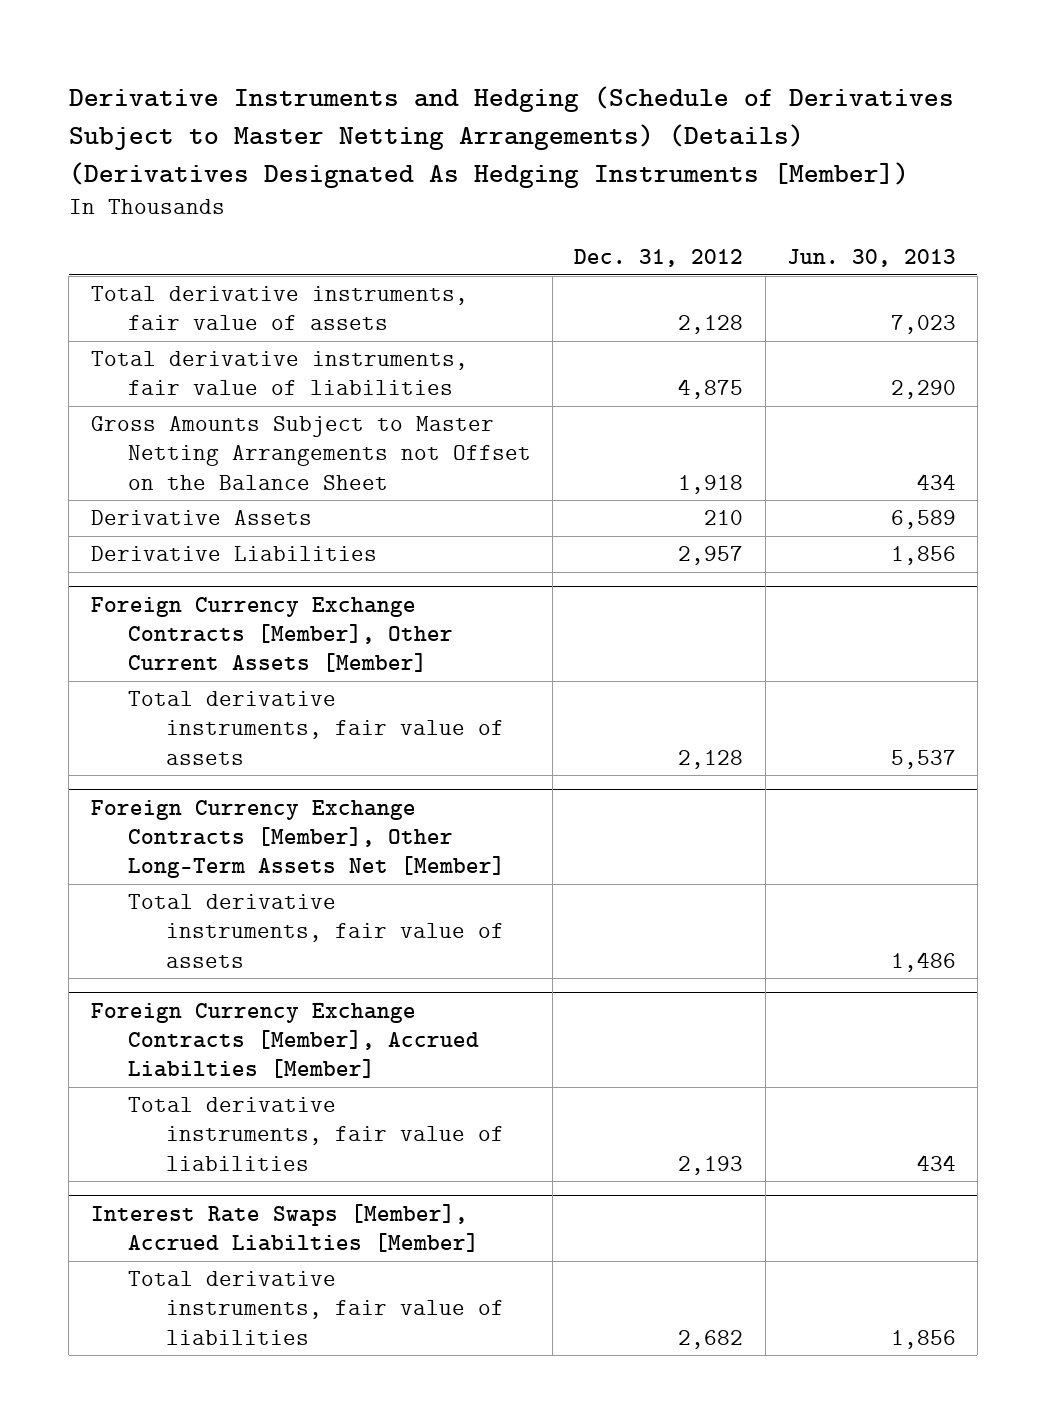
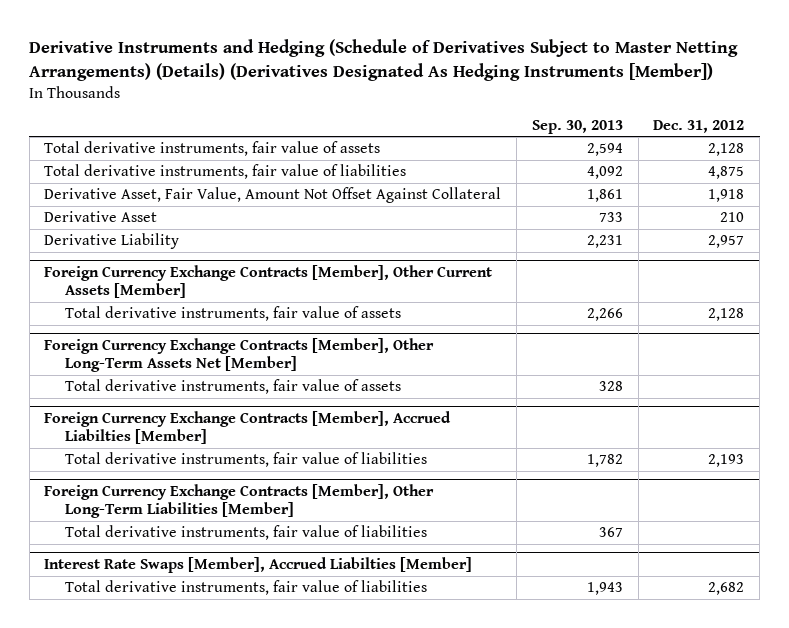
[786,248,956,267] Jun. 30, 2013 -> none
none -> [531,119,623,134] Sep. 30, 2013
[90,416,532,490] Gross Amounts Subject to Master Netting Arrangements not Offset on the Balance Sheet -> [44,187,502,204] Derivative Asset, Fair Value, Amount Not Offset Against Collateral
[90,510,312,526] Derivative Assets -> [44,211,158,223] Derivative Asset
[90,546,377,562] Derivative Liabilities -> [44,233,180,250] Derivative Liability
none -> [44,484,435,519] Foreign Currency Exchange Contracts [Member], Other Long-Term Liabilities [Member]
none -> [65,525,428,541] Total derivative instruments, fair value of liabilities

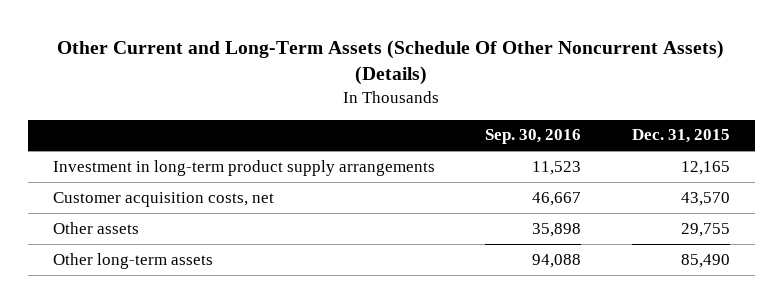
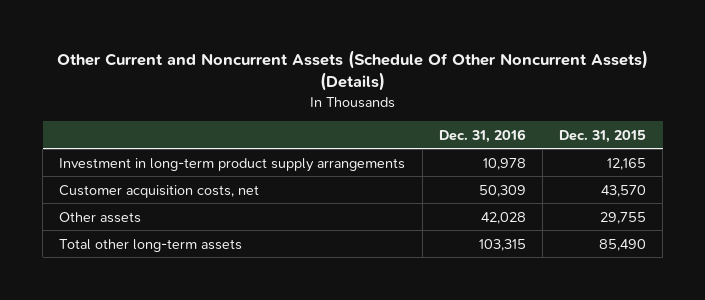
[57,40,725,86] Other Current and Long-Term Assets (Schedule Of Other Noncurrent Assets) (Details) -> [56,50,648,92] Other Current and Noncurrent Assets (Schedule Of Other Noncurrent Assets) (Details)
[485,129,582,145] Sep. 30, 2016 -> none
none -> [438,128,526,143] Dec. 31, 2016
[53,252,214,269] Other long-term assets -> [59,238,243,252] Total other long-term assets

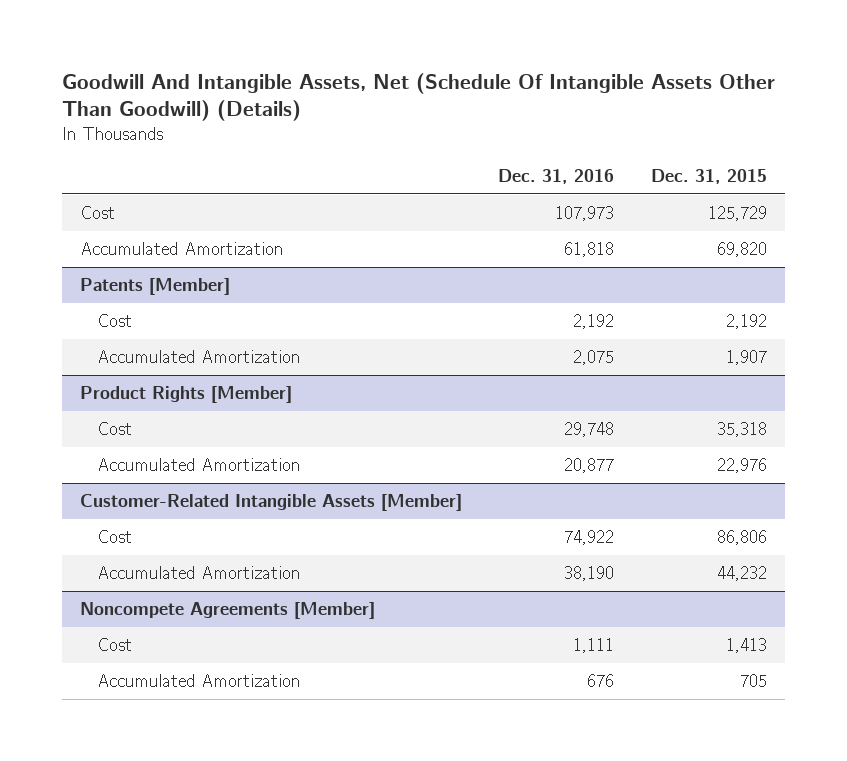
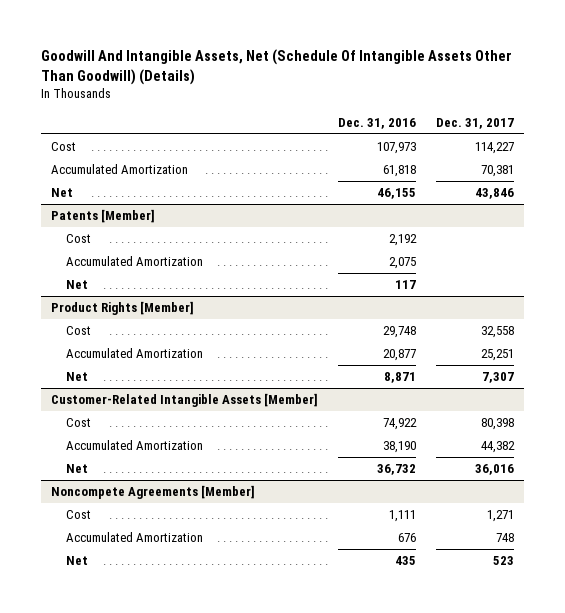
[650,168,767,184] Dec. 31, 2015 -> none
none -> [436,117,515,129] Dec. 31, 2017
none -> [51,188,74,198] Net
none -> [66,280,89,290] Net
none -> [66,372,89,382] Net
none -> [66,464,89,474] Net
none -> [66,556,89,566] Net

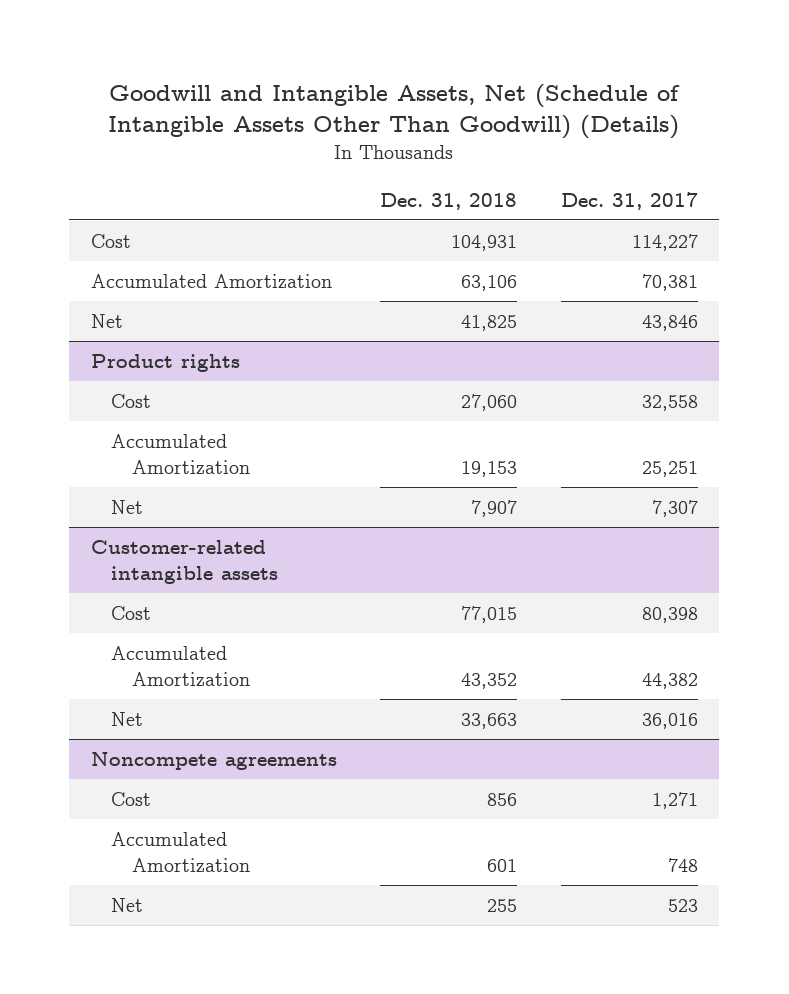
[41,48,513,85] Goodwill And Intangible Assets, Net (Schedule Of Intangible Assets Other Than Goodwill) (Details) -> [108,83,681,140] Goodwill and Intangible Assets, Net (Schedule of Intangible Assets Other Than Goodwill) (Details)
[338,117,417,129] Dec. 31, 2016 -> none
none -> [380,192,518,210] Dec. 31, 2018
[51,209,156,224] Patents [Member] -> none
[66,234,92,244] Cost -> none
[66,256,204,267] Accumulated Amortization -> none
[66,280,89,290] Net -> none
[51,301,195,316] Product Rights [Member] -> [91,353,241,372] Product rights
[51,393,319,408] Customer-Related Intangible Assets [Member] -> [91,539,279,584] Customer-related intangible assets
[51,485,256,500] Noncompete Agreements [Member] -> [91,751,338,770] Noncompete agreements

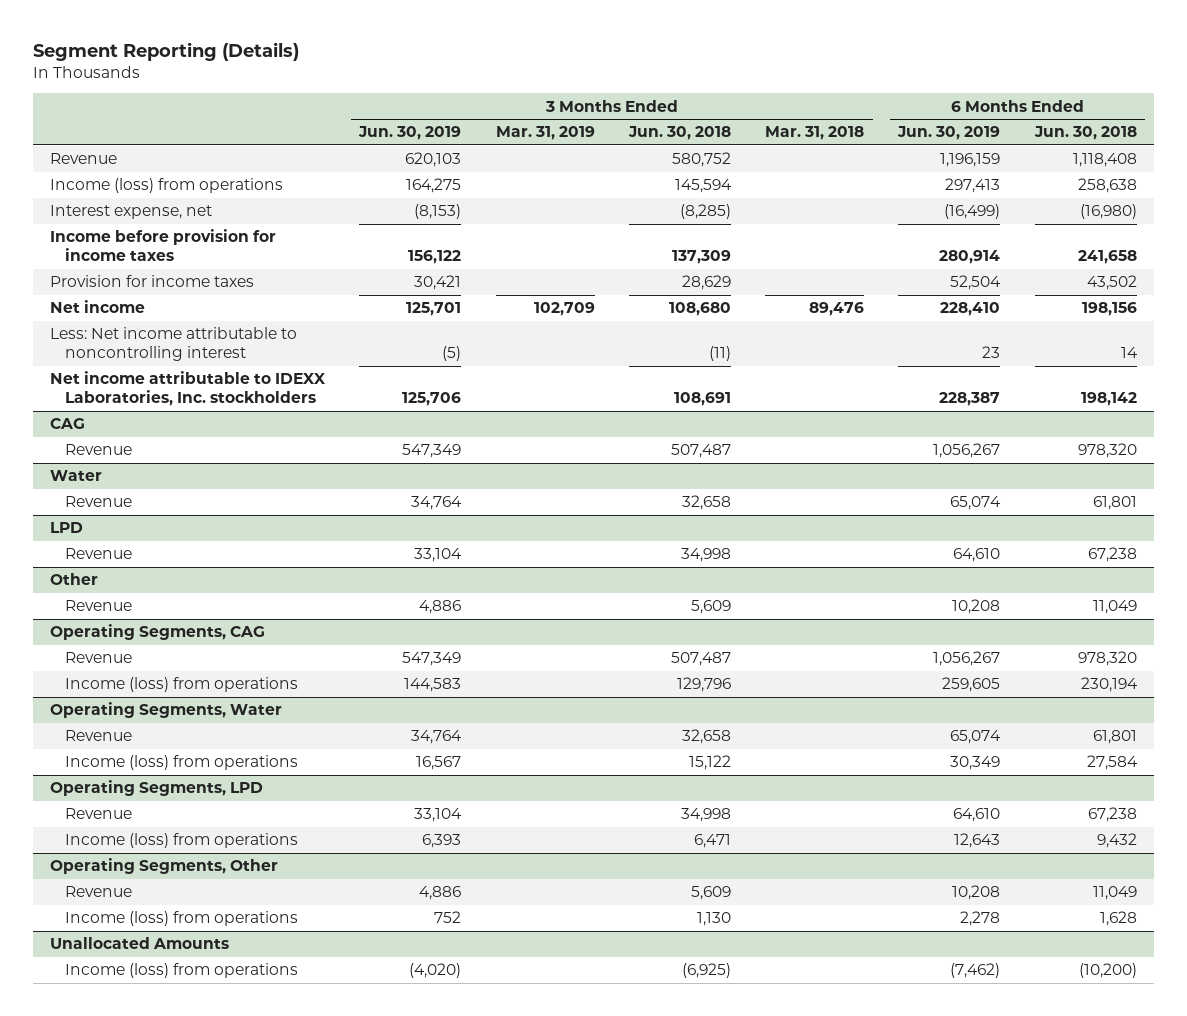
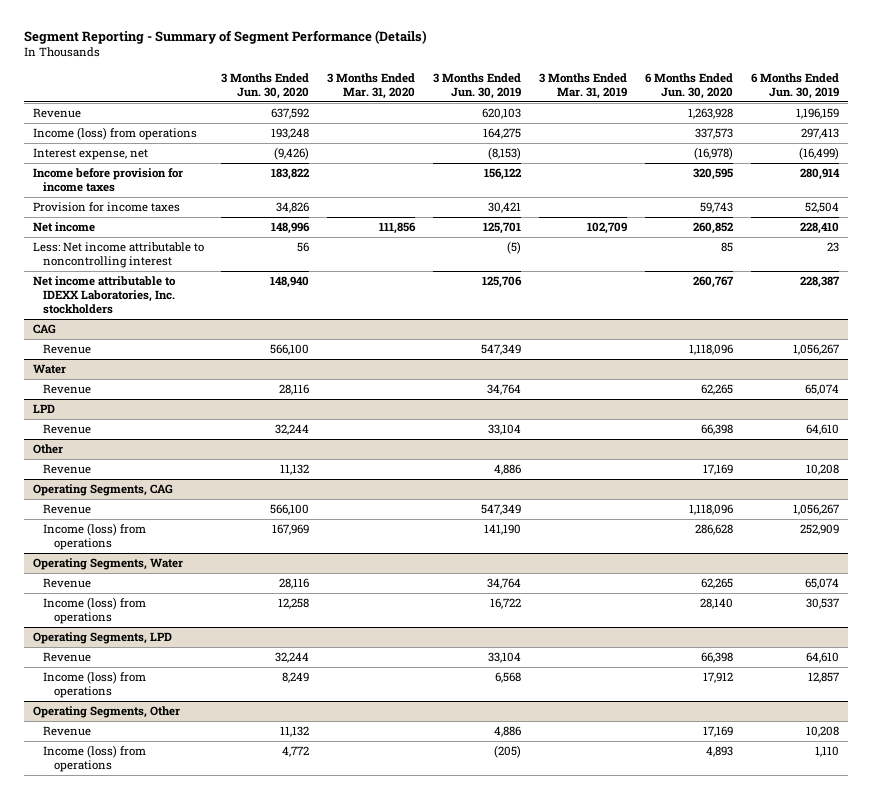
[32,41,299,61] Segment Reporting (Details) -> [23,30,427,45] Segment Reporting - Summary of Segment Performance (Details)
[627,126,731,141] Jun. 30, 2018 -> none
[765,126,865,141] Mar. 31, 2018 -> none
[1033,126,1137,141] Jun. 30, 2018 -> none
none -> [221,72,310,99] 3 Months Ended Jun. 30, 2020
none -> [327,72,416,99] 3 Months Ended Mar. 31, 2020
none -> [644,72,733,99] 6 Months Ended Jun. 30, 2020
[404,678,462,693] 144,583 -> [484,523,522,535] 141,190
[942,677,1001,693] 259,605 -> [799,523,839,535] 252,909
[416,756,462,771] 16,567 -> [490,597,522,609] 16,722
[950,756,1001,771] 30,349 -> [805,597,839,609] 30,537
[422,834,462,849] 6,393 -> [495,671,522,683] 6,568
[954,833,1001,849] 12,643 -> [807,671,839,683] 12,857
[50,937,230,950] Unallocated Amounts -> none
[64,963,298,979] Income (loss) from operations -> none
[434,911,462,924] 752 -> [494,744,522,758] (205)
[960,911,1001,927] 2,278 -> [814,745,839,757] 1,110

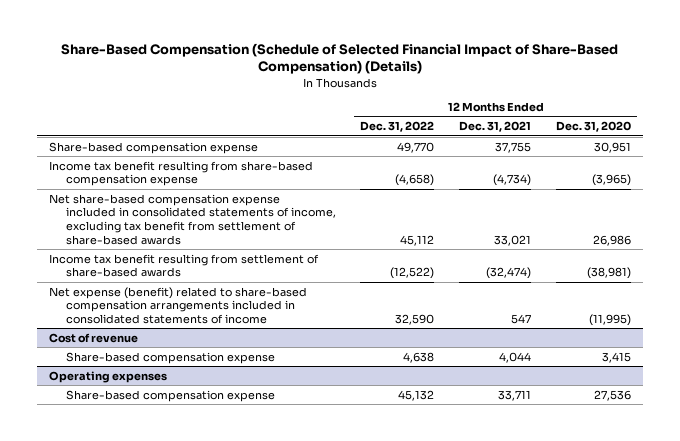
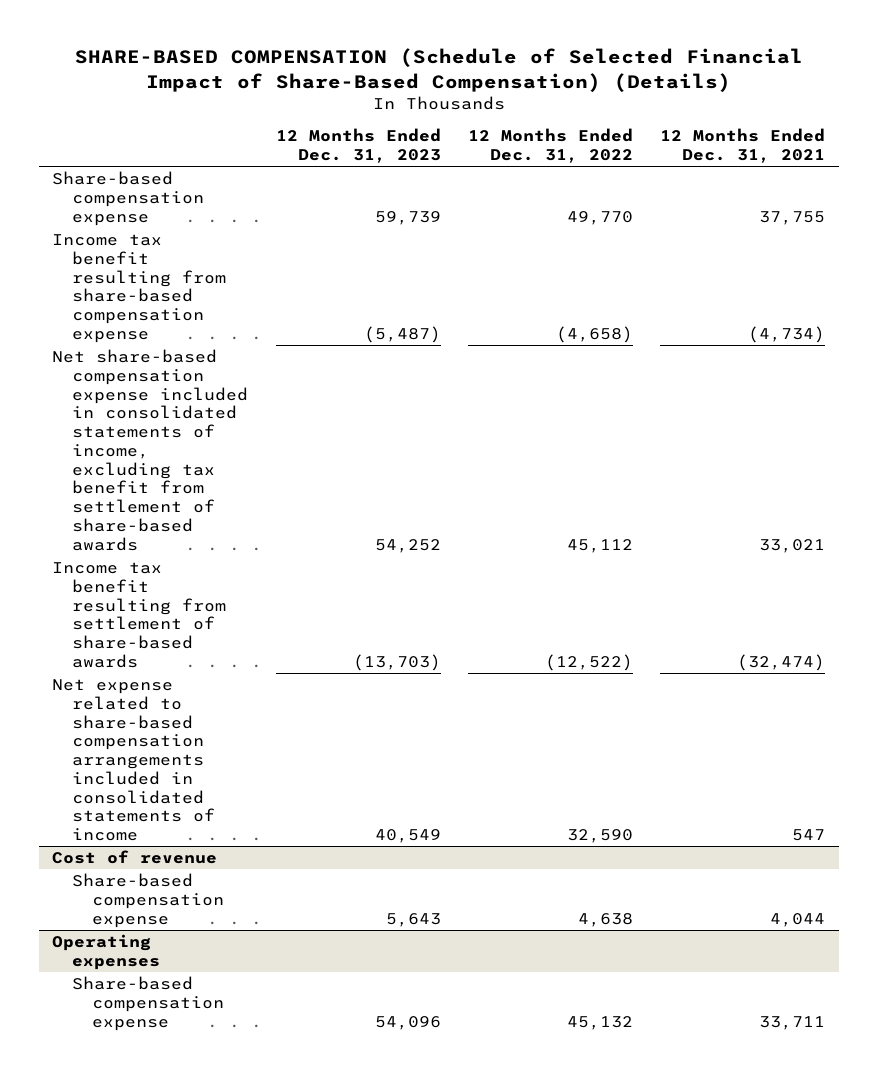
[60,43,618,75] Share-Based Compensation (Schedule of Selected Financial Impact of Share-Based Compensation) (Details) -> [74,48,803,92] SHARE-BASED COMPENSATION (Schedule of Selected Financial Impact of Share-Based Compensation) (Details)
[555,121,631,133] Dec. 31, 2020 -> none
none -> [275,128,441,164] 12 Months Ended Dec. 31, 2023
[49,286,308,325] Net expense (benefit) related to share-based compensation arrangements included in consolidated statements of income -> [52,678,216,842] Net expense related to share-based compensation arrangements included in consolidated statements of income

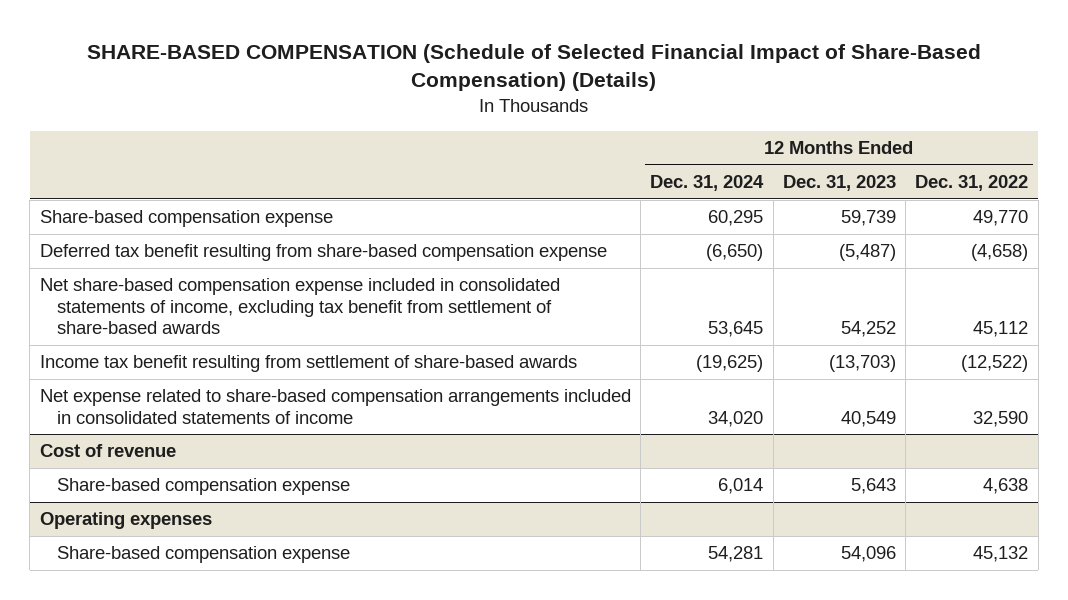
[659,128,825,164] 12 Months Ended Dec. 31, 2021 -> none
none -> [650,175,765,192] Dec. 31, 2024
[52,233,227,343] Income tax benefit resulting from share-based compensation expense -> [39,244,607,262] Deferred tax benefit resulting from share-based compensation expense

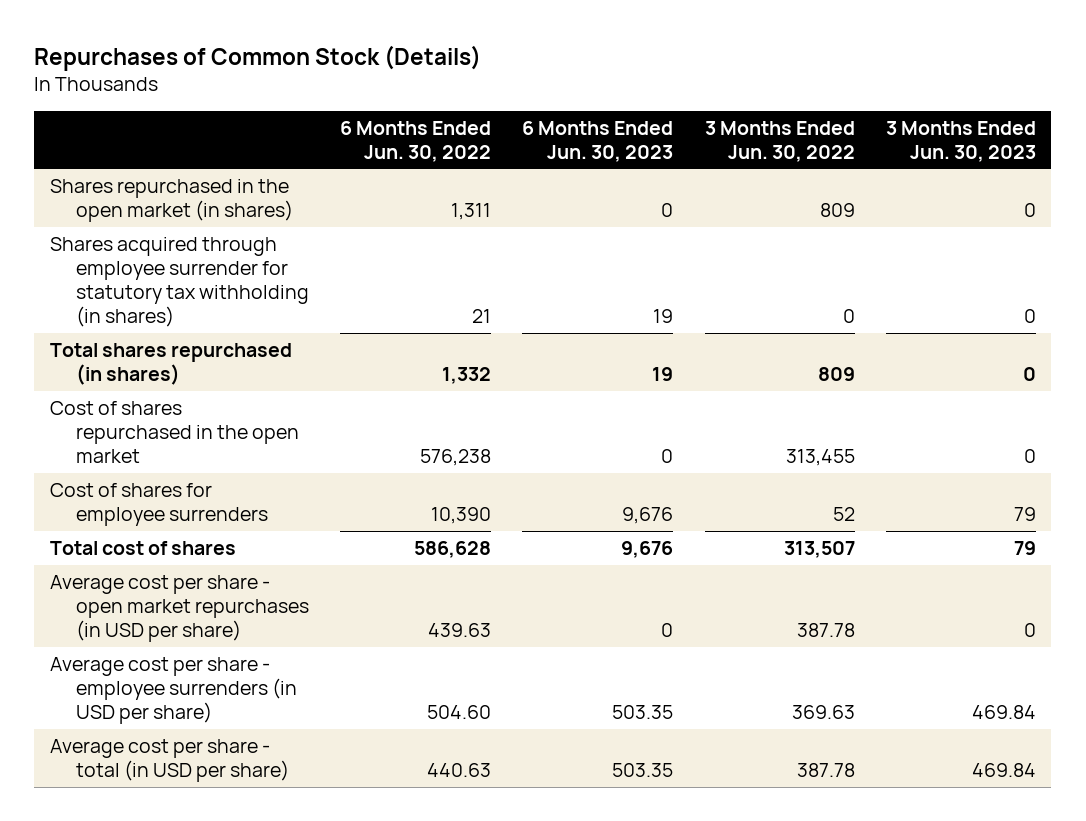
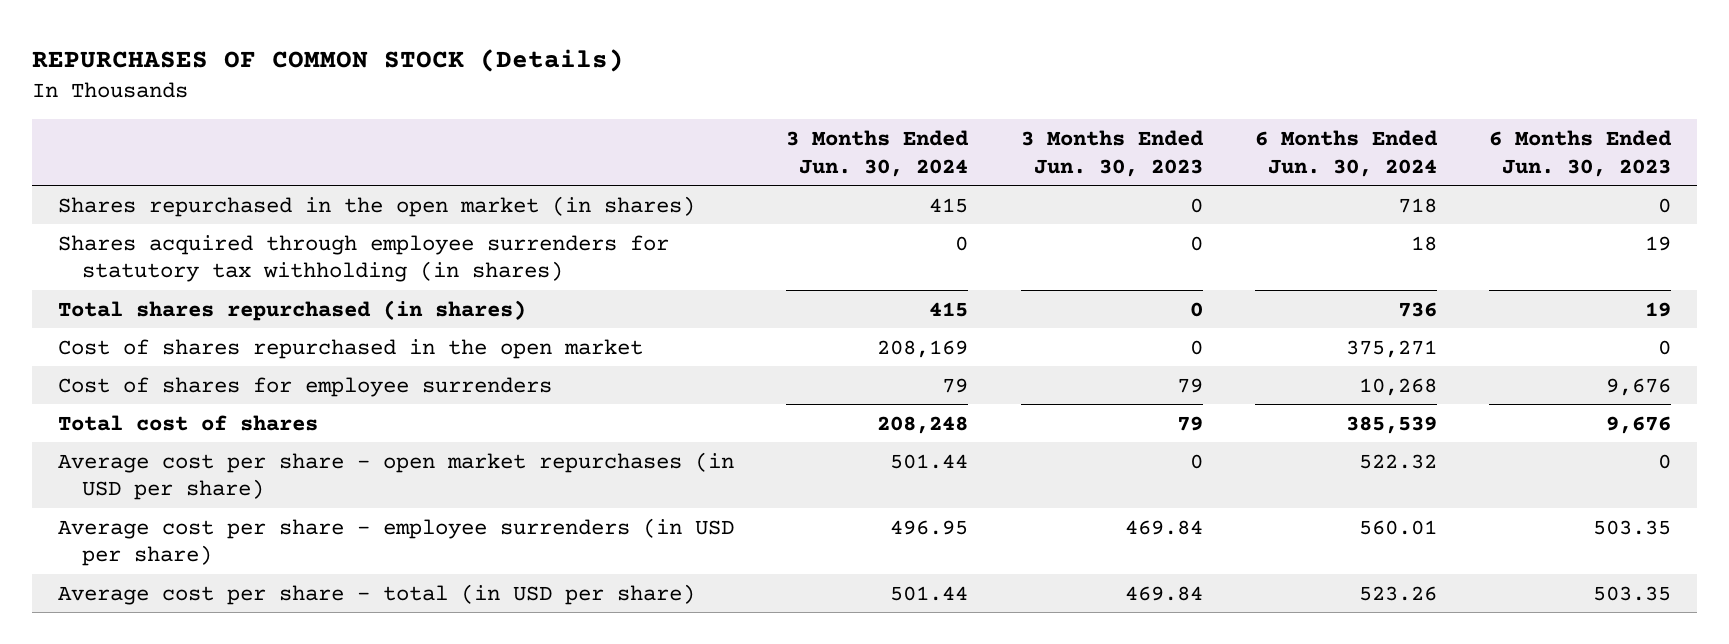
[34,44,482,71] Repurchases of Common Stock (Details) -> [31,48,624,72] REPURCHASES OF COMMON STOCK (Details)
[340,120,492,162] 6 Months Ended Jun. 30, 2022 -> none
[704,120,855,162] 3 Months Ended Jun. 30, 2022 -> none
none -> [786,130,970,177] 3 Months Ended Jun. 30, 2024
none -> [1254,130,1438,177] 6 Months Ended Jun. 30, 2024
[49,237,310,327] Shares acquired through employee surrender for statutory tax withholding (in shares) -> [58,234,670,283] Shares acquired through employee surrenders for statutory tax withholding (in shares)

